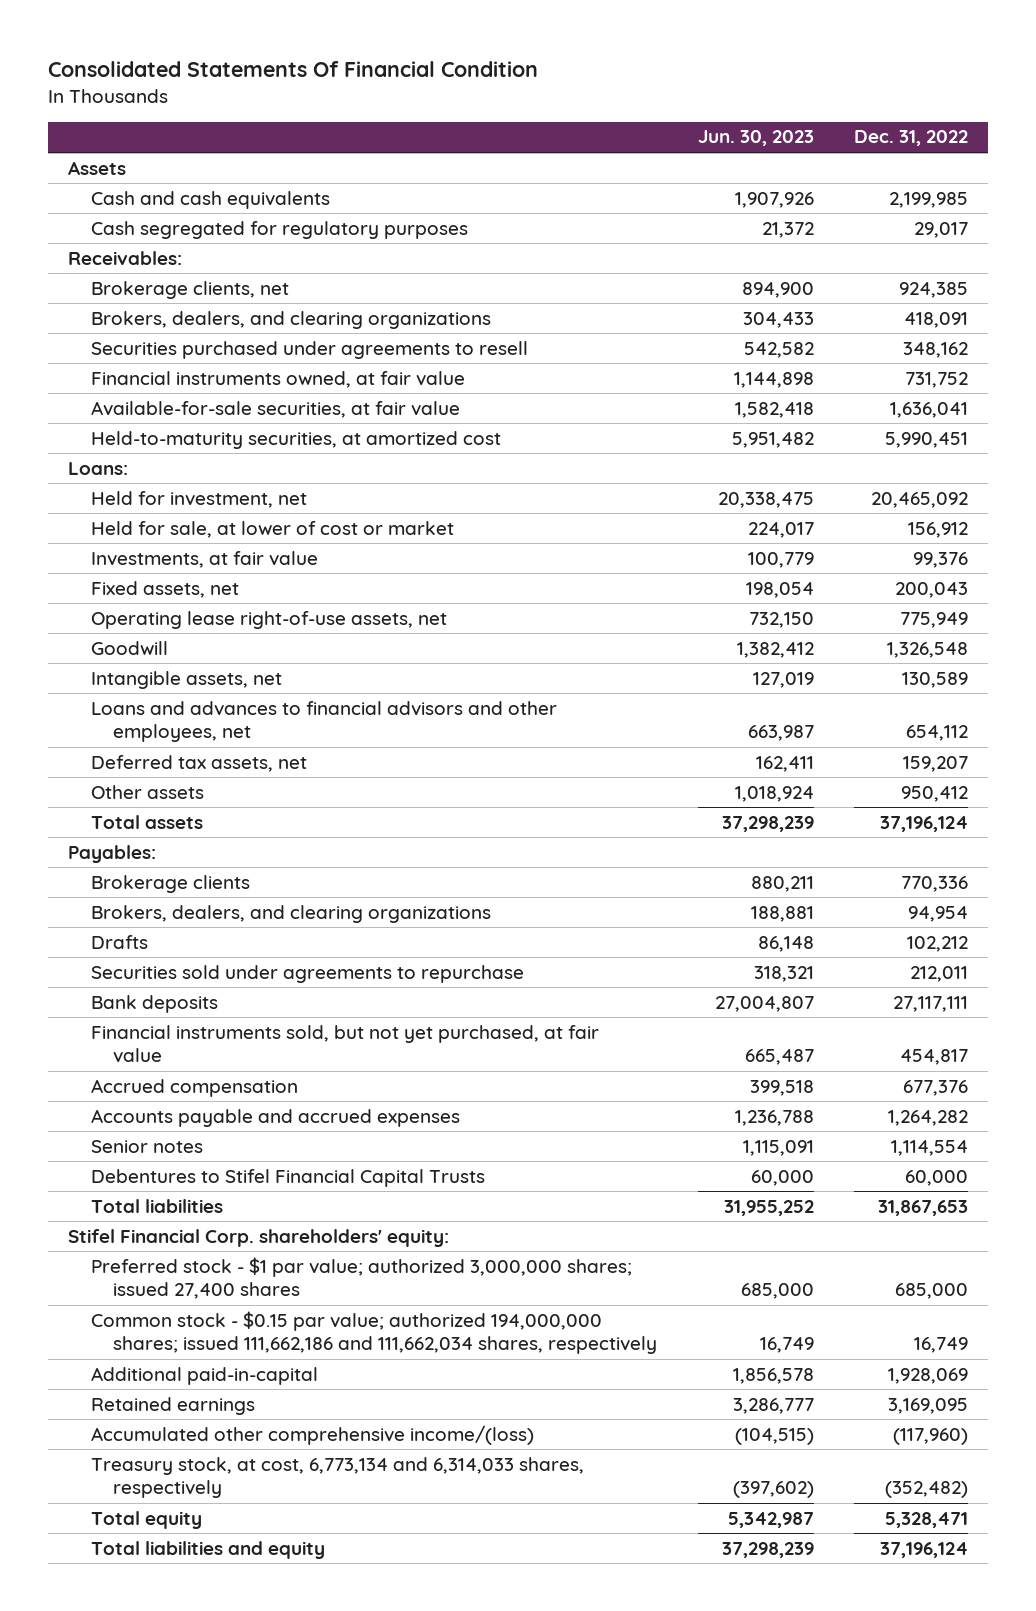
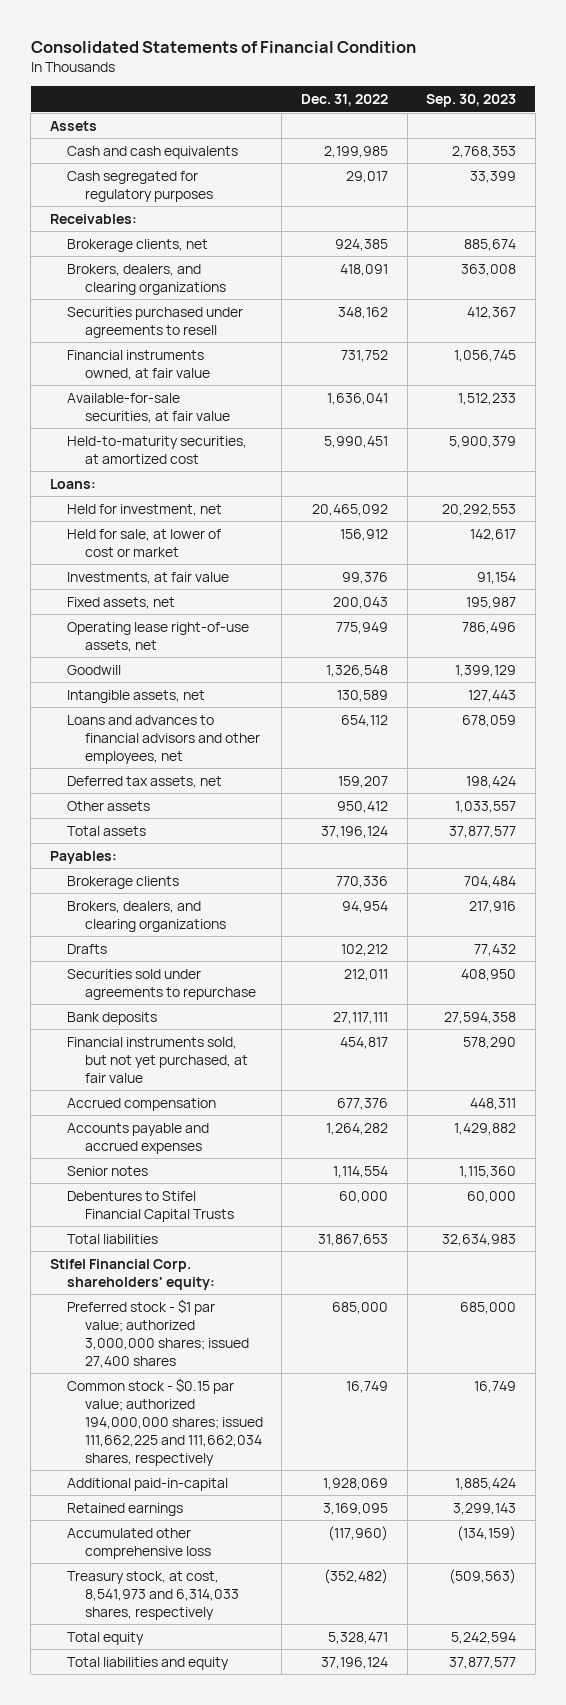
[48,61,539,78] Consolidated Statements Of Financial Condition -> [30,40,416,53] Consolidated Statements of Financial Condition
[697,130,814,147] Jun. 30, 2023 -> none
none -> [426,94,517,108] Sep. 30, 2023
[90,1310,658,1355] Common stock - $0.15 par value; authorized 194,000,000 shares; issued 111,662,186 and 111,662,034 shares, respectively -> [67,1377,263,1466] Common stock - $0.15 par value; authorized 194,000,000 shares; issued 111,662,225 and 111,662,034 shares, respectively
[90,1424,534,1445] Accumulated other comprehensive income/(loss) -> [67,1527,211,1559] Accumulated other comprehensive loss
[90,1456,584,1499] Treasury stock, at cost, 6,773,134 and 6,314,033 shares, respectively -> [67,1570,239,1620] Treasury stock, at cost, 8,541,973 and 6,314,033 shares, respectively

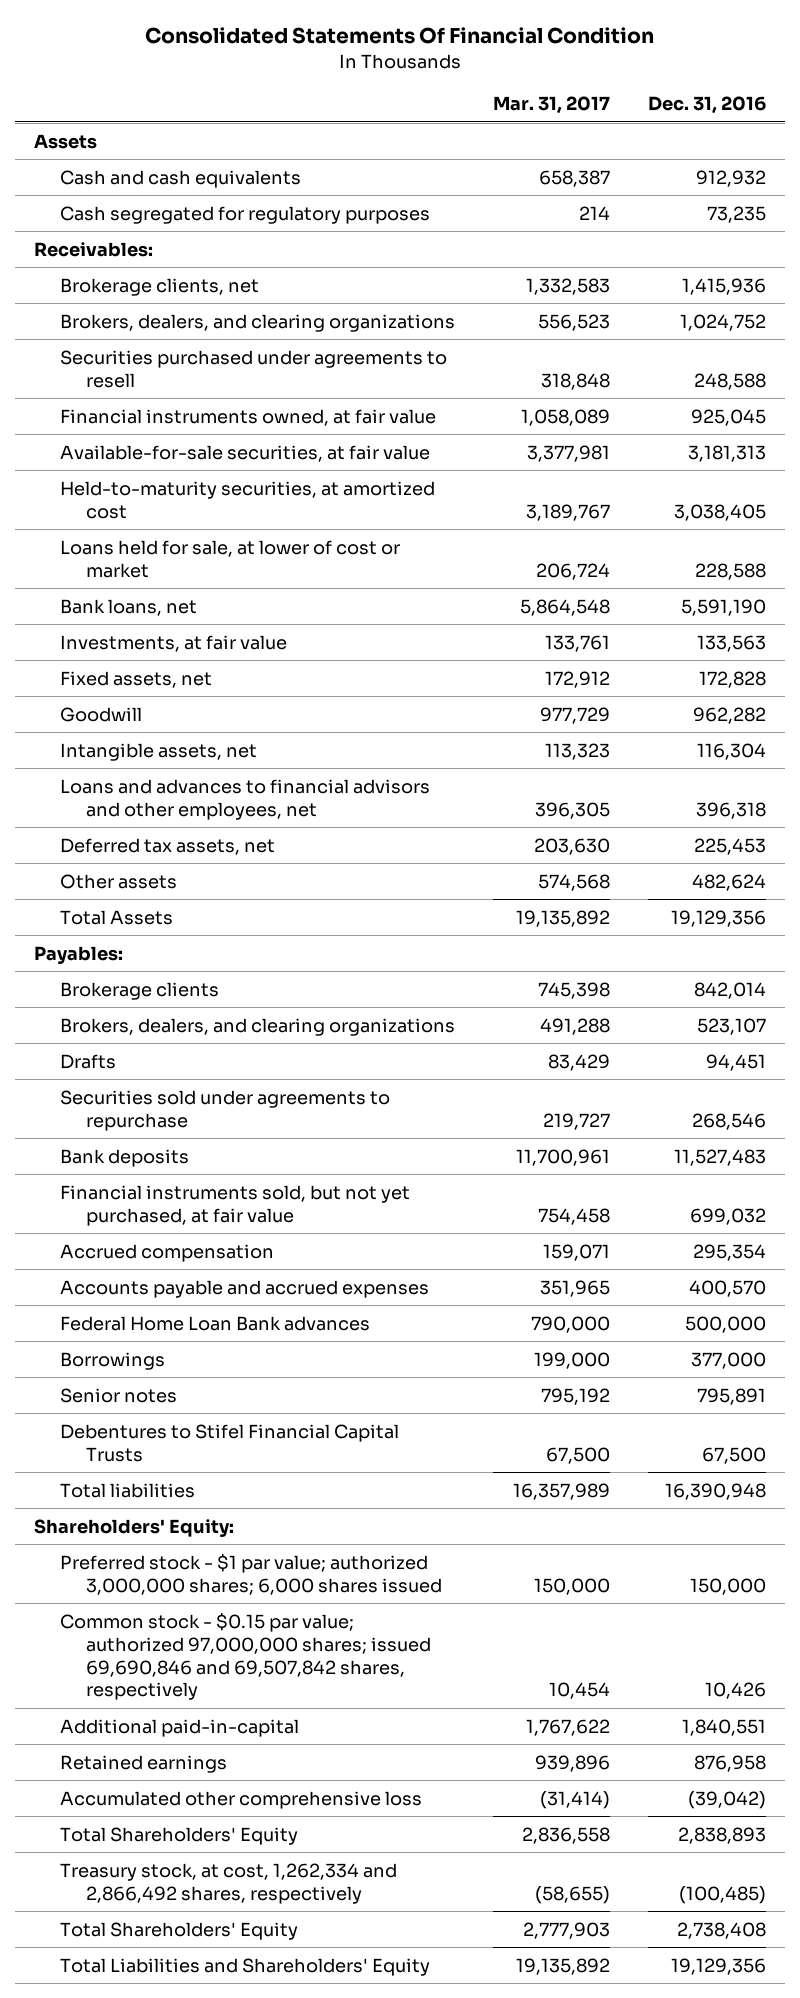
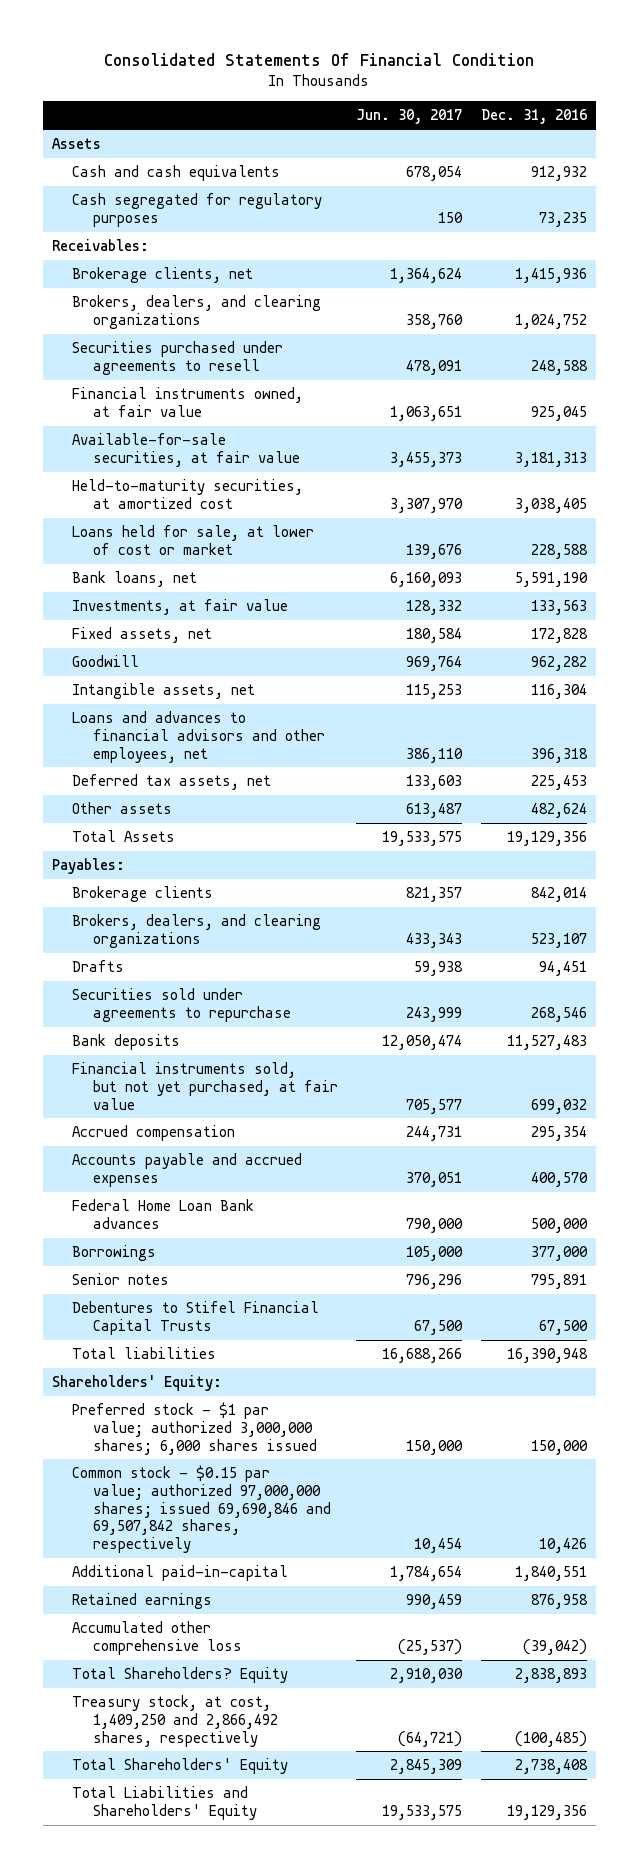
[493,96,611,115] Mar. 31, 2017 -> none
none -> [356,109,463,125] Jun. 30, 2017
[60,1826,299,1845] Total Shareholders' Equity -> [72,1667,289,1684] Total Shareholders? Equity
[60,1862,398,1904] Treasury stock, at cost, 1,262,334 and 2,866,492 shares, respectively -> [72,1695,278,1747] Treasury stock, at cost, 1,409,250 and 2,866,492 shares, respectively

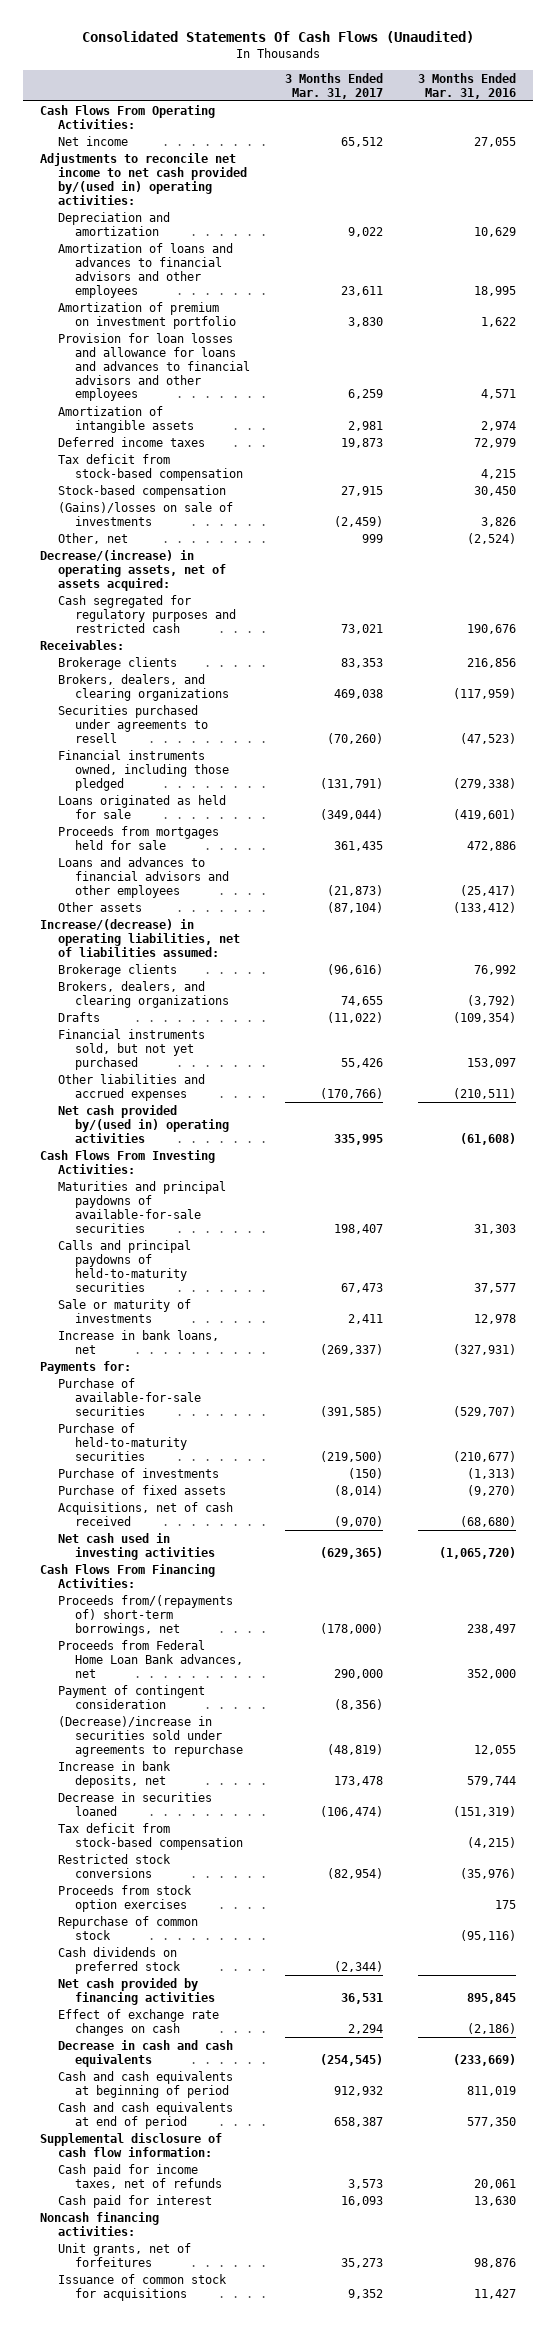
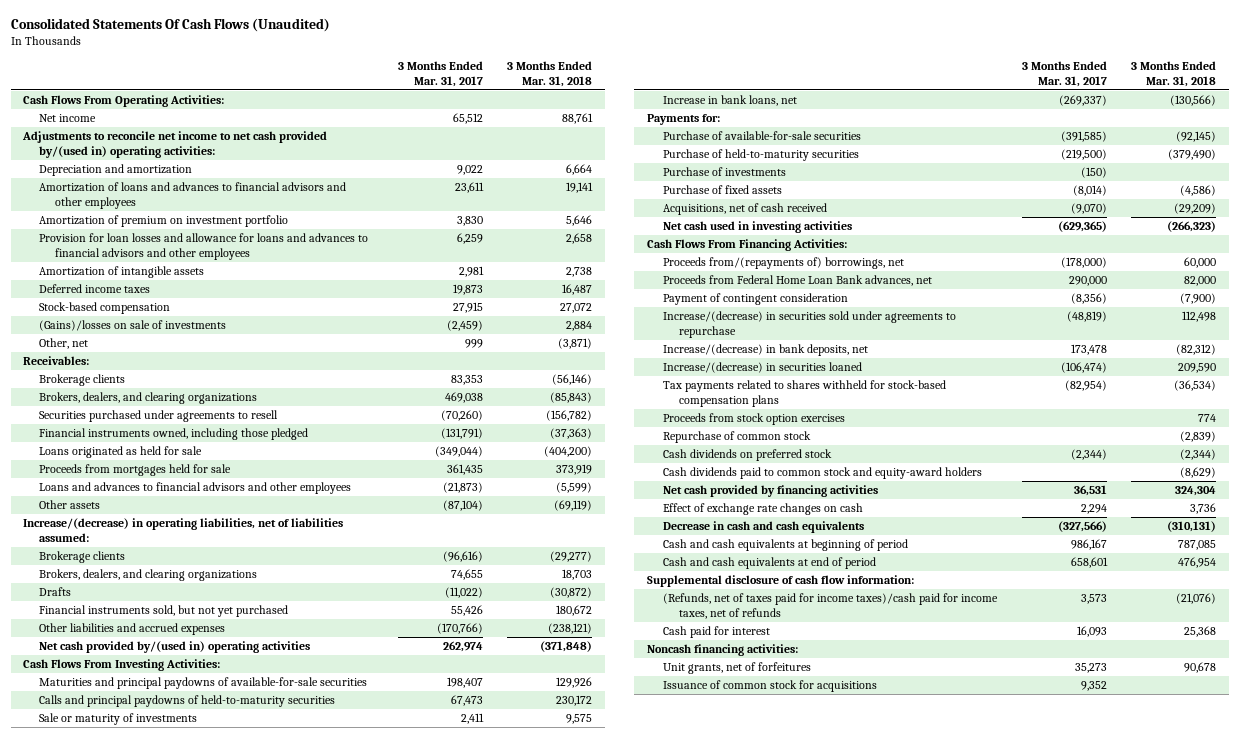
[417,72,516,99] 3 Months Ended Mar. 31, 2016 -> none
none -> [507,60,593,87] 3 Months Ended Mar. 31, 2018
[57,453,243,481] Tax deficit from stock-based compensation -> none
[40,549,226,591] Decrease/(increase) in operating assets, net of assets acquired: -> none
[57,594,236,633] Cash segregated for regulatory purposes and restricted cash -> none
[333,1133,383,1145] 335,995 -> [442,641,483,653] 262,974
[57,1594,233,1636] Proceeds from/(repayments of) short-term borrowings, net -> [663,257,905,270] Proceeds from/(repayments of) borrowings, net
[57,1822,243,1850] Tax deficit from stock-based compensation -> none
[57,1715,243,1757] (Decrease)/increase in securities sold under agreements to repurchase -> [663,311,957,338] Increase/(decrease) in securities sold under agreements to repurchase
[57,1760,171,1788] Increase in bank deposits, net -> [663,344,869,357] Increase/(decrease) in bank deposits, net
[57,1791,212,1816] Decrease in securities loaned -> [663,362,863,374] Increase/(decrease) in securities loaned
[57,1853,171,1878] Restricted stock conversions -> [663,380,947,407] Tax payments related to shares withheld for stock-based compensation plans
none -> [663,467,983,480] Cash dividends paid to common stock and equity-award holders
[319,2053,383,2066] (254,545) -> [1057,521,1107,533] (327,566)
[333,2085,383,2096] 912,932 -> [1070,539,1107,551] 986,167
[333,2116,383,2127] 658,387 -> [1070,557,1108,569] 658,601
[57,2163,222,2189] Cash paid for income taxes, net of refunds -> [663,593,999,619] (Refunds, net of taxes paid for income taxes)/cash paid for income taxes, net of refunds

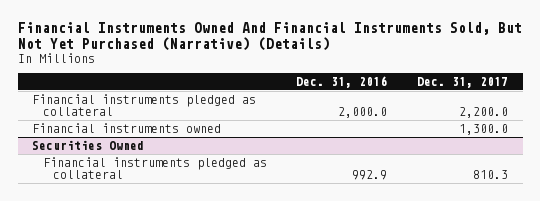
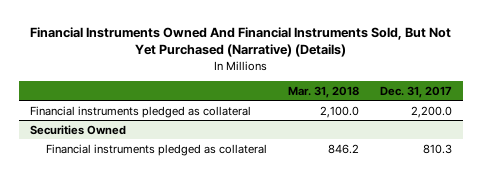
[296,75,388,88] Dec. 31, 2016 -> none
none -> [287,85,359,98] Mar. 31, 2018
[32,123,222,134] Financial instruments owned -> none

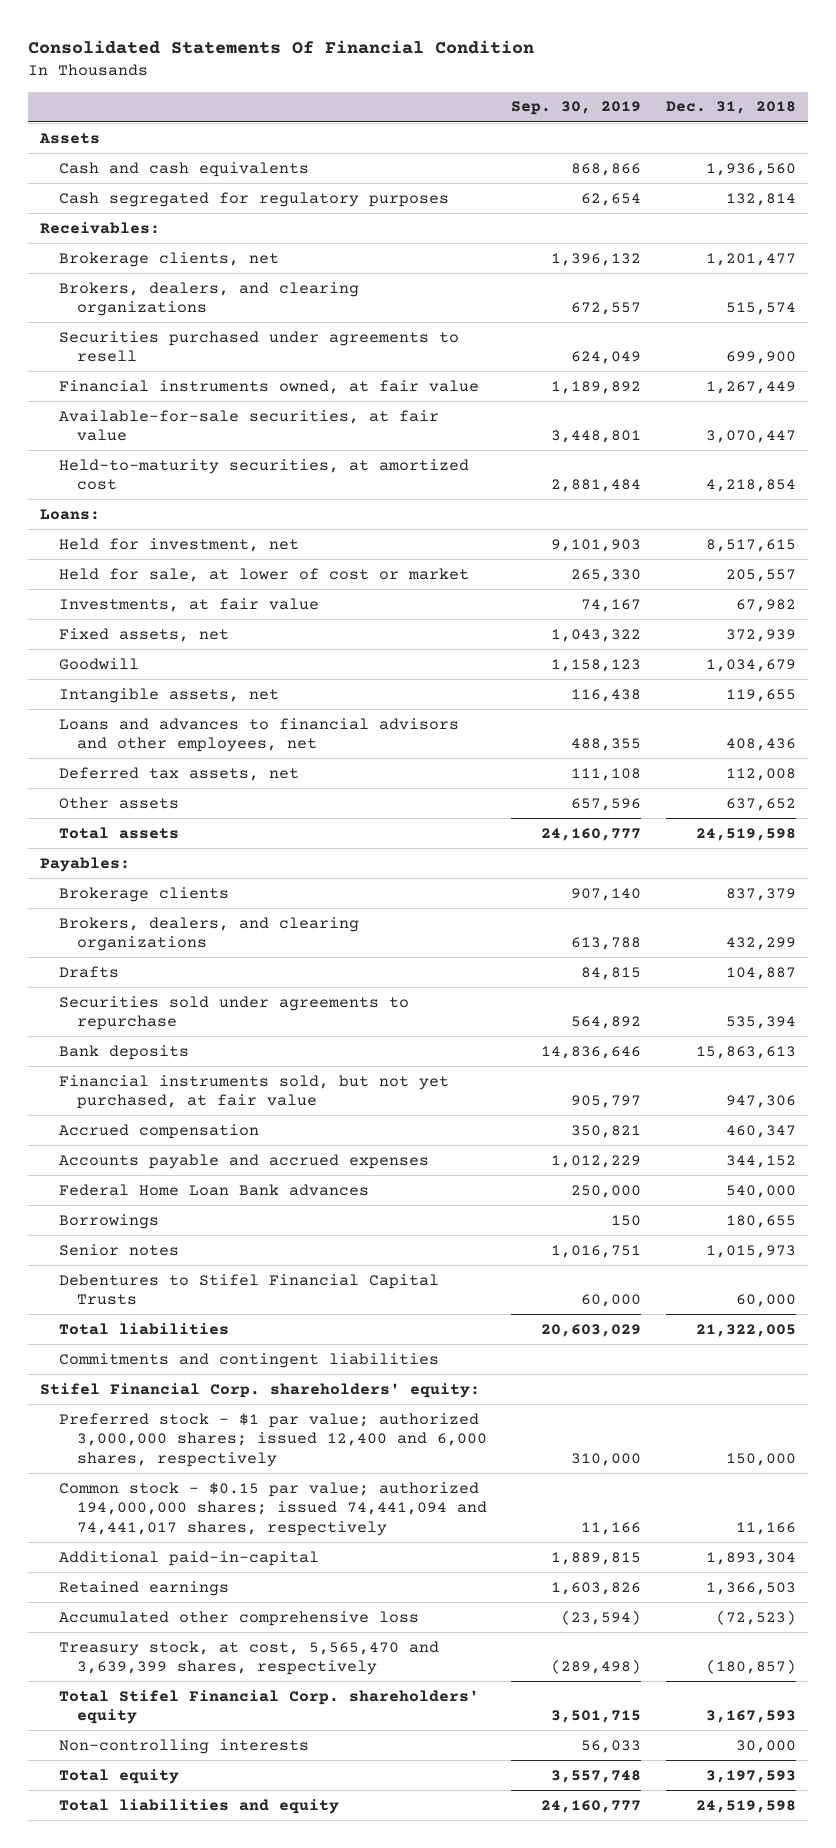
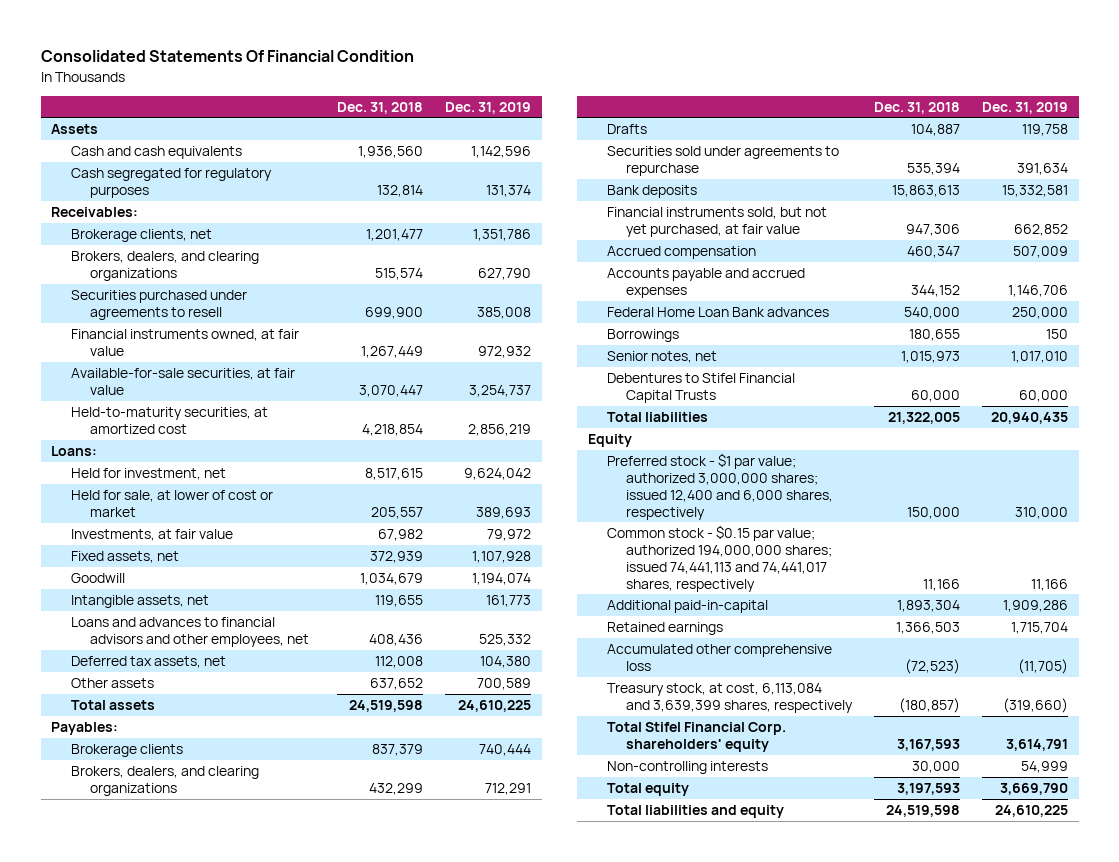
[511,101,642,116] Sep. 30, 2019 -> none
none -> [445,101,532,114] Dec. 31, 2019
[58,1243,179,1256] Senior notes -> [607,351,718,364] Senior notes, net
[58,1352,439,1368] Commitments and contingent liabilities -> none
[40,1382,481,1398] Stifel Financial Corp. shareholders' equity: -> none
none -> [588,434,633,448] Equity
[58,1481,487,1536] Common stock - $0.15 par value; authorized 194,000,000 shares; issued 74,441,094 and 74,441,017 shares, respectively -> [607,525,833,592] Common stock - $0.15 par value; authorized 194,000,000 shares; issued 74,441,113 and 74,441,017 shares, respectively
[58,1640,439,1676] Treasury stock, at cost, 5,565,470 and 3,639,399 shares, respectively -> [607,683,854,713] Treasury stock, at cost, 6,113,084 and 3,639,399 shares, respectively

